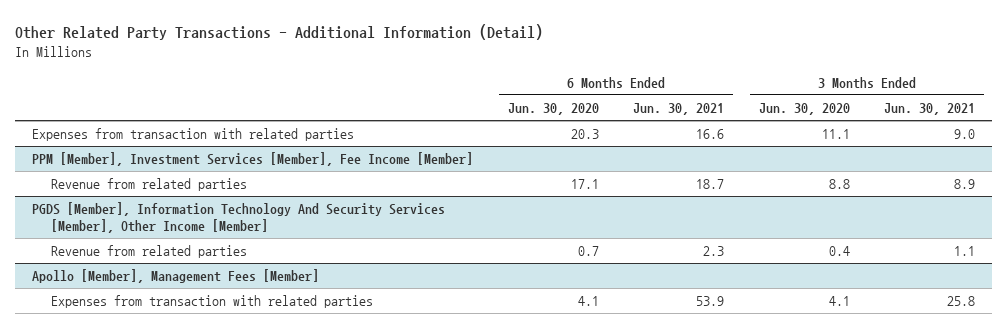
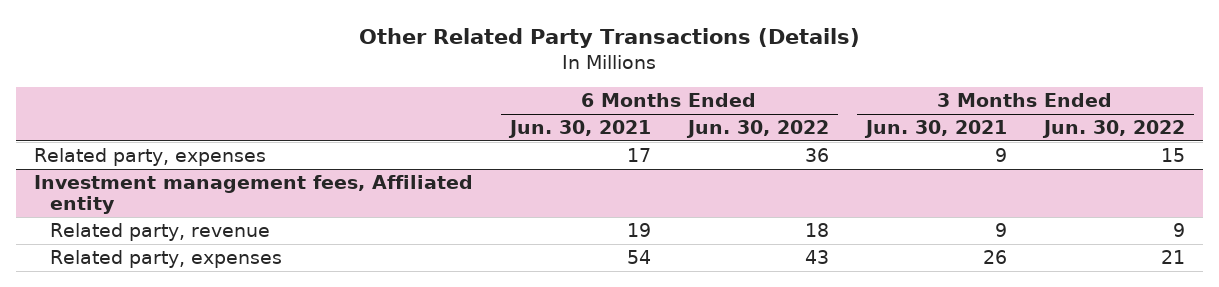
[15,23,544,40] Other Related Party Transactions - Additional Information (Detail) -> [359,28,861,49] Other Related Party Transactions (Details)
[507,103,599,116] Jun. 30, 2020 -> none
[758,103,850,116] Jun. 30, 2020 -> none
none -> [685,120,829,139] Jun. 30, 2022
none -> [1041,120,1185,139] Jun. 30, 2022
[32,152,474,167] PPM [Member], Investment Services [Member], Fee Income [Member] -> none
[32,202,446,233] PGDS [Member], Information Technology And Security Services [Member], Other Income [Member] -> none
[51,245,248,259] Revenue from related parties -> none
[32,269,320,284] Apollo [Member], Management Fees [Member] -> none
[32,128,355,142] Expenses from transaction with related parties -> [34,148,267,167] Related party, expenses
[696,129,725,140] 16.6 -> [626,148,651,163] 17
[953,129,975,140] 9.0 -> [994,148,1007,163] 9
none -> [34,175,474,215] Investment management fees, Affiliated entity
[51,178,248,192] Revenue from related parties -> [49,223,270,242] Related party, revenue
[696,179,725,190] 18.7 -> [626,223,651,238] 19
[953,179,975,190] 8.9 -> [994,223,1007,238] 9
[51,295,374,309] Expenses from transaction with related parties -> [49,250,282,269] Related party, expenses
[696,296,725,307] 53.9 -> [626,250,651,265] 54
[946,296,975,307] 25.8 -> [982,250,1007,265] 26

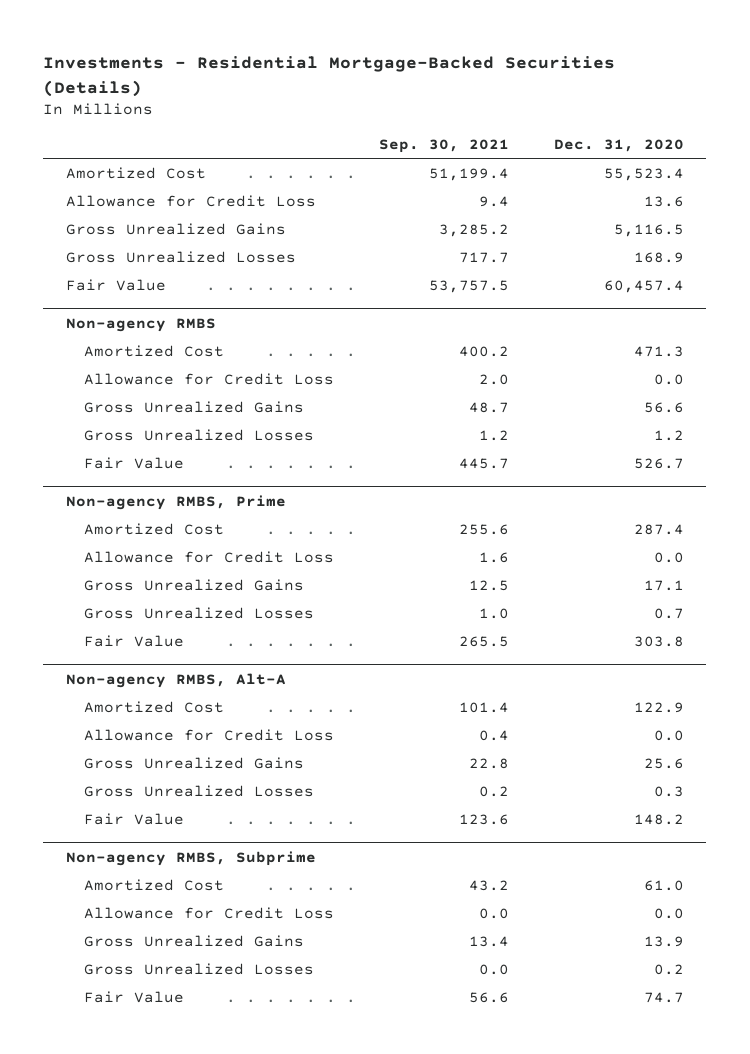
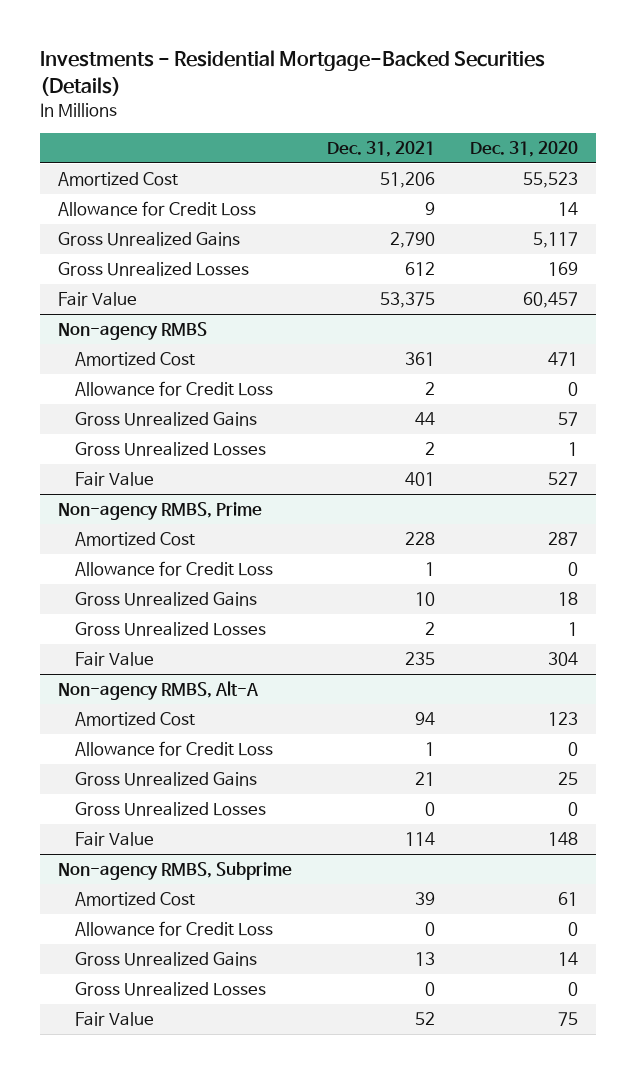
[378,138,509,153] Sep. 30, 2021 -> none
none -> [326,141,435,158] Dec. 31, 2021
[603,167,684,181] 55,523.4 -> [523,172,579,189] 55,523
[643,195,684,207] 13.6 -> [558,202,579,217] 14
[613,223,684,237] 5,116.5 -> [533,232,579,249] 5,117
[633,251,684,263] 168.9 -> [548,262,579,277] 169
[603,279,684,293] 60,457.4 -> [523,292,579,309] 60,457
[633,345,684,357] 471.3 -> [548,352,579,367] 471
[653,373,684,385] 0.0 -> [568,382,579,397] 0
[643,401,684,413] 56.6 -> [558,412,579,427] 57
[653,429,684,441] 1.2 -> [568,442,579,457] 1
[633,457,684,469] 526.7 -> [548,472,579,487] 527
[633,523,684,535] 287.4 -> [548,532,579,547] 287
[653,551,684,563] 0.0 -> [568,562,579,577] 0
[643,579,684,591] 17.1 -> [558,592,579,607] 18
[653,607,684,619] 0.7 -> [568,622,579,637] 1
[633,635,684,647] 303.8 -> [548,652,579,667] 304
[633,701,684,713] 122.9 -> [548,712,579,727] 123
[653,729,684,741] 0.0 -> [568,742,579,757] 0
[643,757,684,769] 25.6 -> [558,772,579,786] 25
[653,785,684,797] 0.3 -> [568,802,579,817] 0
[633,813,684,825] 148.2 -> [548,832,579,847] 148
[643,879,684,891] 61.0 -> [558,892,579,907] 61
[653,907,684,919] 0.0 -> [568,922,579,937] 0
[643,935,684,947] 13.9 -> [558,952,579,967] 14
[653,963,684,975] 0.2 -> [568,982,579,997] 0
[643,991,684,1003] 74.7 -> [558,1012,579,1027] 75

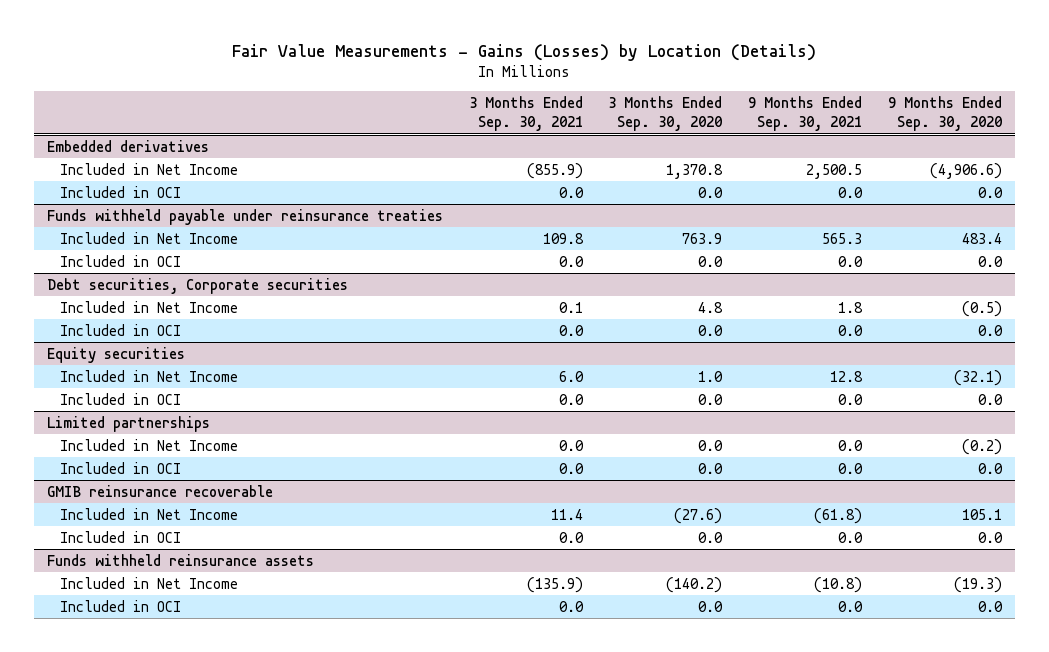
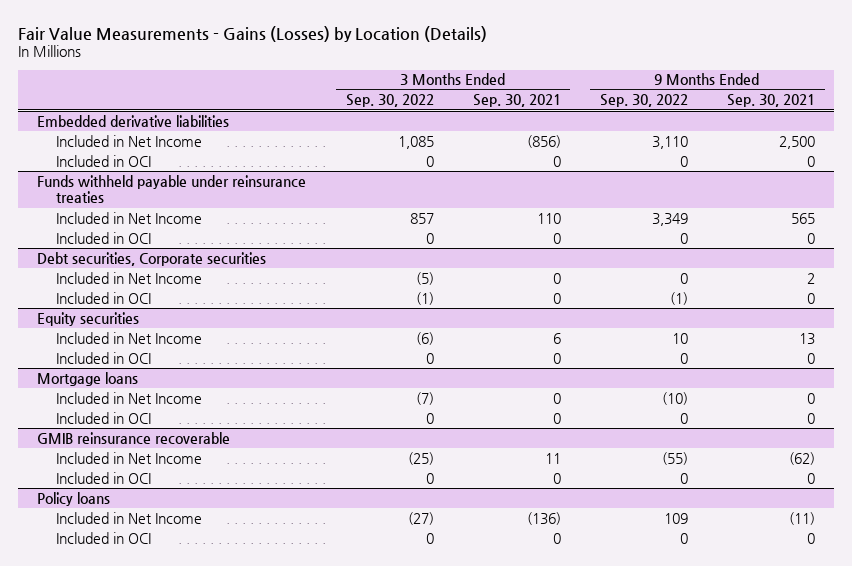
[608,95,723,132] 3 Months Ended Sep. 30, 2020 -> none
[888,95,1003,132] 9 Months Ended Sep. 30, 2020 -> none
none -> [345,94,434,108] Sep. 30, 2022
none -> [599,94,688,108] Sep. 30, 2022
[46,139,209,152] Embedded derivatives -> [37,114,230,127] Embedded derivative liabilities
[526,162,583,179] (855.9) -> [526,134,561,148] (856)
[806,163,863,179] 2,500.5 -> [778,135,815,149] 2,500
[558,186,584,198] 0.0 -> [552,155,561,167] 0
[838,186,864,198] 0.0 -> [806,155,815,167] 0
[542,232,584,244] 109.8 -> [536,212,561,224] 110
[822,232,863,244] 565.3 -> [790,212,815,224] 565
[558,255,584,267] 0.0 -> [552,232,561,244] 0
[838,255,864,267] 0.0 -> [806,232,815,244] 0
[558,301,583,313] 0.1 -> [552,272,561,284] 0
[838,301,864,313] 1.8 -> [806,272,815,284] 2
[558,324,584,336] 0.0 -> [552,292,561,304] 0
[838,324,864,336] 0.0 -> [806,292,815,304] 0
[46,415,210,432] Limited partnerships -> none
[558,370,584,382] 6.0 -> [552,332,561,344] 6
[830,370,864,382] 12.8 -> [798,332,815,345] 13
[558,393,584,405] 0.0 -> [552,352,561,364] 0
[838,393,864,405] 0.0 -> [806,352,815,364] 0
none -> [37,371,139,386] Mortgage loans
[558,439,584,451] 0.0 -> [552,392,561,404] 0
[838,439,864,451] 0.0 -> [806,392,815,404] 0
[558,462,584,474] 0.0 -> [552,412,561,424] 0
[838,462,864,474] 0.0 -> [806,412,815,424] 0
[46,553,314,566] Funds withheld reinsurance assets -> none
[550,508,583,520] 11.4 -> [544,452,561,464] 11
[814,507,863,524] (61.8) -> [788,451,815,465] (62)
[558,531,584,543] 0.0 -> [552,472,561,484] 0
[838,531,864,543] 0.0 -> [806,472,815,484] 0
none -> [37,491,111,506] Policy loans
[526,576,583,593] (135.9) -> [526,511,561,525] (136)
[814,576,863,593] (10.8) -> [788,511,815,525] (11)
[558,600,584,612] 0.0 -> [552,532,561,544] 0
[838,600,864,612] 0.0 -> [806,532,815,544] 0

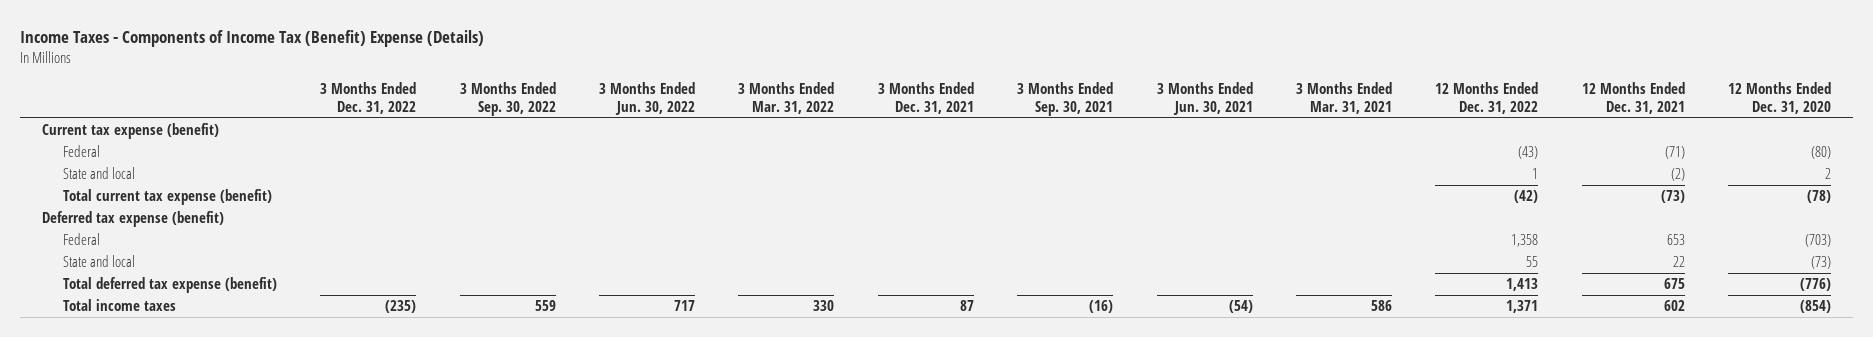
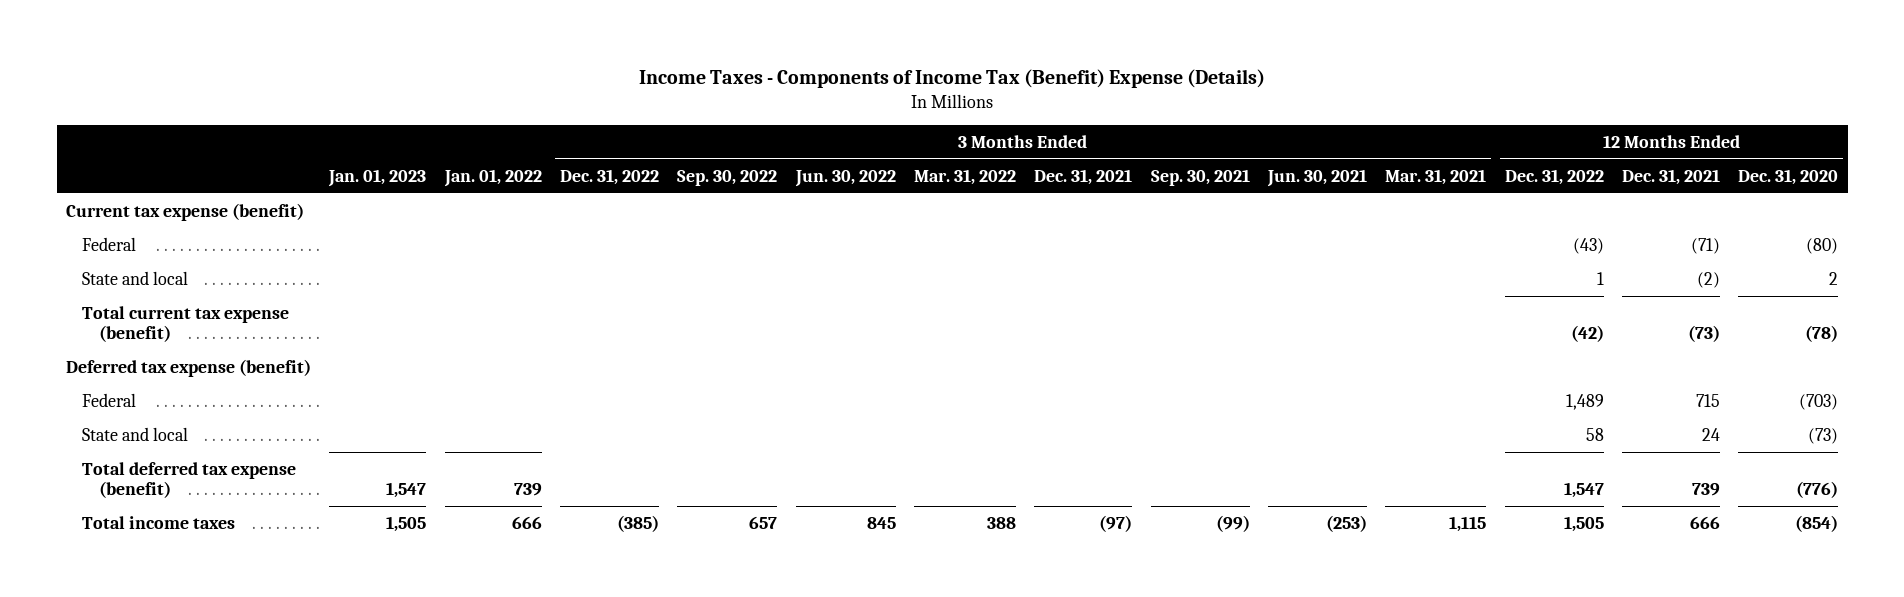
none -> [328,168,427,187] Jan. 01, 2023
none -> [443,168,542,187] Jan. 01, 2022
[1511,234,1539,248] 1,358 -> [1565,393,1604,410] 1,489
[1666,234,1685,246] 653 -> [1696,393,1721,407] 715
[1526,256,1539,268] 55 -> [1585,427,1604,441] 58
[1672,256,1685,268] 22 -> [1702,427,1721,441] 24
[1506,278,1539,292] 1,413 -> [1563,482,1604,499] 1,547
[1663,278,1685,290] 675 -> [1692,483,1721,497] 739
[385,300,417,314] (235) -> [616,514,659,532] (385)
[534,300,556,312] 559 -> [749,515,778,529] 657
[673,300,695,312] 717 -> [866,516,896,529] 845
[813,300,835,312] 330 -> [987,516,1017,529] 388
[959,300,974,312] 87 -> [1099,514,1133,532] (97)
[1089,300,1114,314] (16) -> [1215,514,1250,532] (99)
[1228,300,1253,314] (54) -> [1326,514,1368,532] (253)
[1371,300,1393,312] 586 -> [1449,515,1487,532] 1,115
[1506,300,1539,314] 1,371 -> [1563,515,1604,532] 1,505
[1663,300,1685,312] 602 -> [1690,515,1721,529] 666

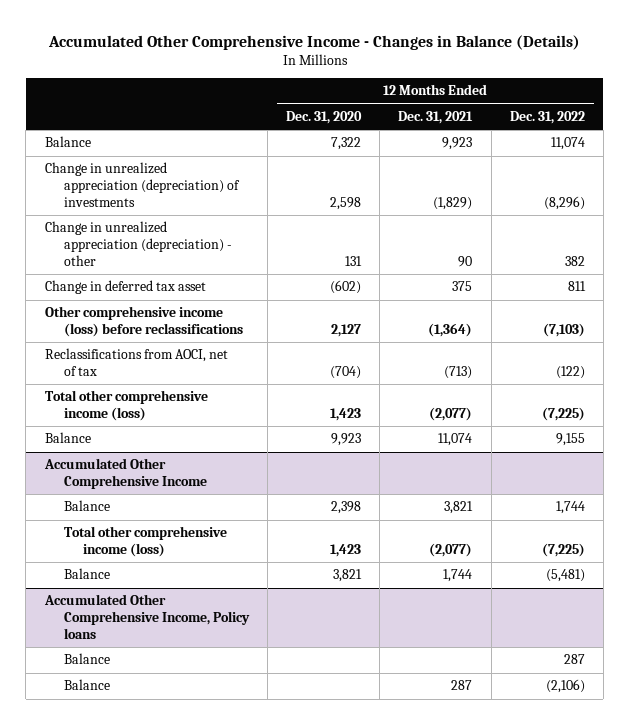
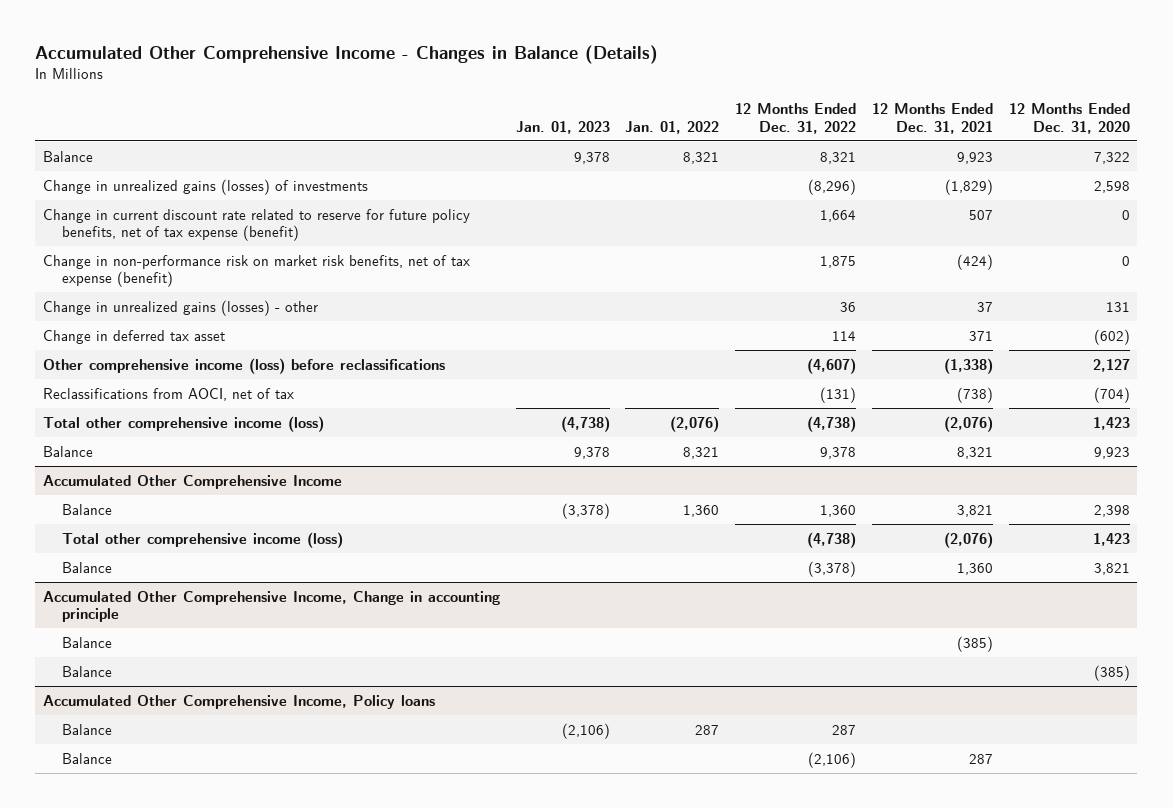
none -> [515,120,610,134] Jan. 01, 2023
none -> [625,120,720,134] Jan. 01, 2022
[550,137,585,151] 11,074 -> [820,151,857,164] 8,321
[44,162,241,207] Change in unrealized appreciation (depreciation) of investments -> [43,178,369,195] Change in unrealized gains (losses) of investments
none -> [43,208,471,242] Change in current discount rate related to reserve for future policy benefits, net of tax expense (benefit)
none -> [43,254,471,288] Change in non-performance risk on market risk benefits, net of tax expense (benefit)
[44,221,233,266] Change in unrealized appreciation (depreciation) - other -> [43,299,319,316] Change in unrealized gains (losses) - other
[458,255,473,267] 90 -> [976,301,993,312] 37
[564,255,585,266] 382 -> [840,301,857,312] 36
[452,281,473,292] 375 -> [968,330,993,341] 371
[567,281,586,292] 811 -> [832,330,857,341] 114
[428,323,473,338] (1,364) -> [943,357,993,374] (1,338)
[542,323,585,338] (7,103) -> [807,357,857,374] (4,607)
[444,366,473,380] (713) -> [956,386,993,403] (738)
[555,366,585,380] (122) -> [820,386,857,403] (131)
[429,407,473,422] (2,077) -> [943,415,993,432] (2,076)
[541,407,585,422] (7,225) -> [807,415,857,432] (4,738)
[438,433,473,447] 11,074 -> [956,446,993,459] 8,321
[555,433,585,447] 9,155 -> [820,446,857,459] 9,378
[555,501,585,515] 1,744 -> [820,504,857,517] 1,360
[429,543,473,558] (2,077) -> [943,531,993,548] (2,076)
[541,543,585,558] (7,225) -> [807,531,857,548] (4,738)
[443,569,473,583] 1,744 -> [956,562,993,575] 1,360
[545,569,585,583] (5,481) -> [808,560,857,577] (3,378)
none -> [43,590,501,623] Accumulated Other Comprehensive Income, Change in accounting principle
none -> [62,636,113,648] Balance
none -> [62,665,113,677] Balance

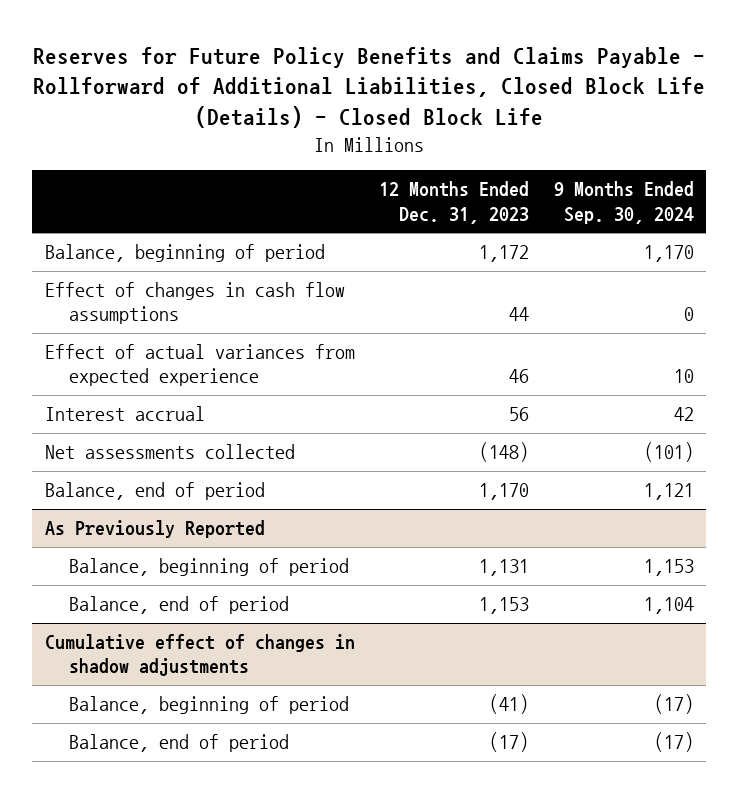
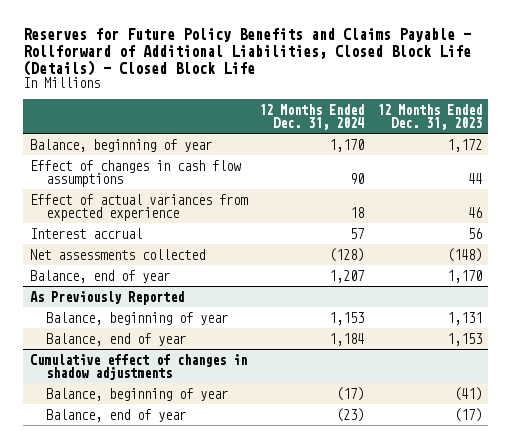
[554,181,695,224] 9 Months Ended Sep. 30, 2024 -> none
none -> [259,103,365,130] 12 Months Ended Dec. 31, 2024
[44,244,325,263] Balance, beginning of period -> [29,138,212,152] Balance, beginning of year
[44,482,265,501] Balance, end of period -> [29,269,170,283] Balance, end of year
[68,558,349,577] Balance, beginning of period -> [46,311,229,325] Balance, beginning of year
[68,596,289,615] Balance, end of period -> [46,332,187,346] Balance, end of year
[68,696,349,715] Balance, beginning of period -> [46,387,229,401] Balance, beginning of year
[68,734,289,753] Balance, end of period -> [46,408,187,422] Balance, end of year

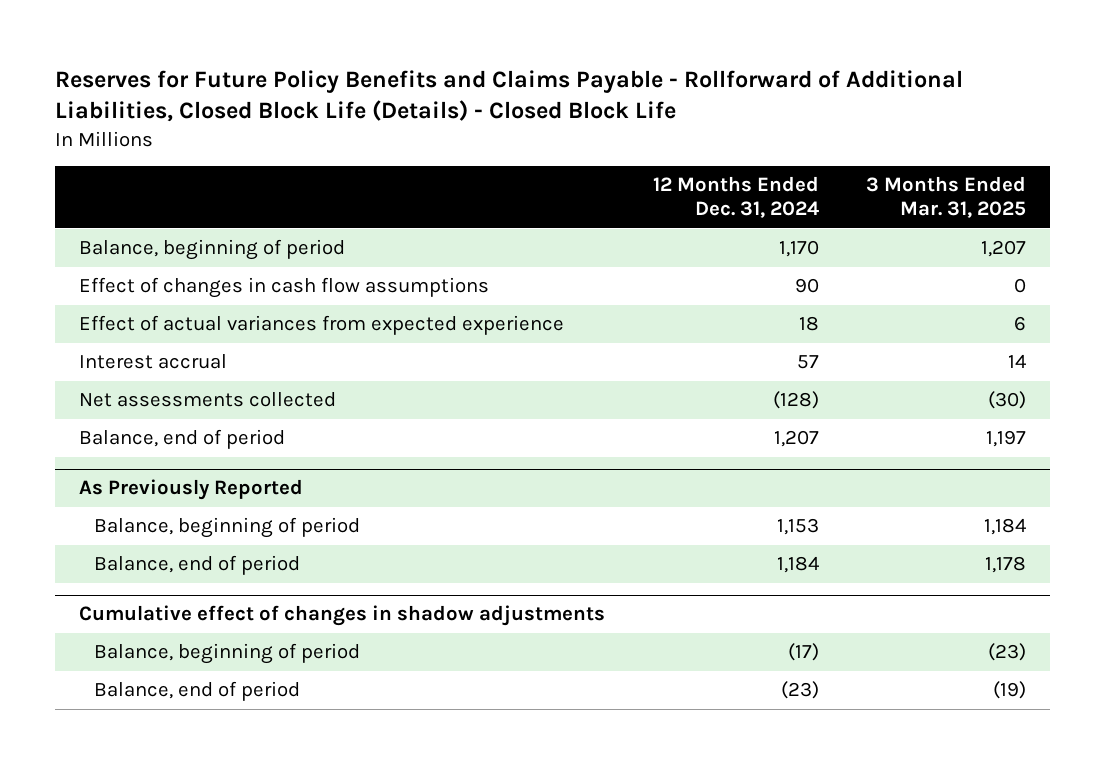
[376,103,482,130] 12 Months Ended Dec. 31, 2023 -> none
none -> [866,176,1027,219] 3 Months Ended Mar. 31, 2025
[29,138,212,152] Balance, beginning of year -> [78,239,345,261] Balance, beginning of period
[29,269,170,283] Balance, end of year -> [78,429,285,450] Balance, end of period
[46,311,229,325] Balance, beginning of year -> [94,517,361,539] Balance, beginning of period
[46,332,187,346] Balance, end of year -> [94,555,301,576] Balance, end of period
[46,387,229,401] Balance, beginning of year -> [94,643,361,665] Balance, beginning of period
[46,408,187,422] Balance, end of year -> [94,681,301,702] Balance, end of period

